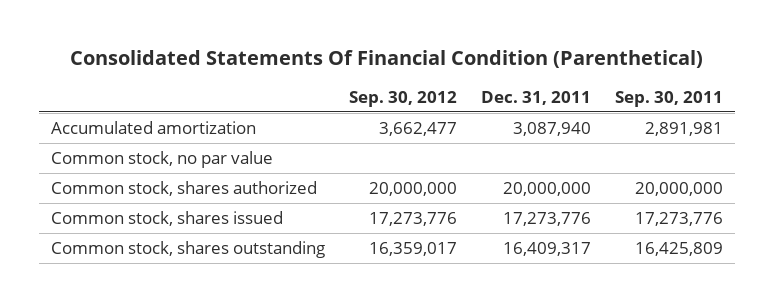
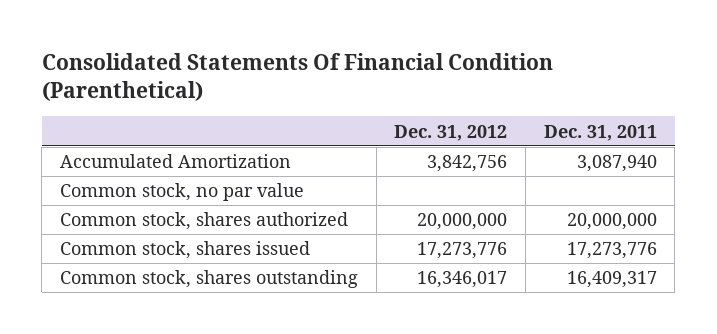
[348,90,457,107] Sep. 30, 2012 -> none
[615,90,724,107] Sep. 30, 2011 -> none
none -> [394,124,508,141] Dec. 31, 2012
[50,120,256,134] Accumulated amortization -> [60,154,292,169] Accumulated Amortization

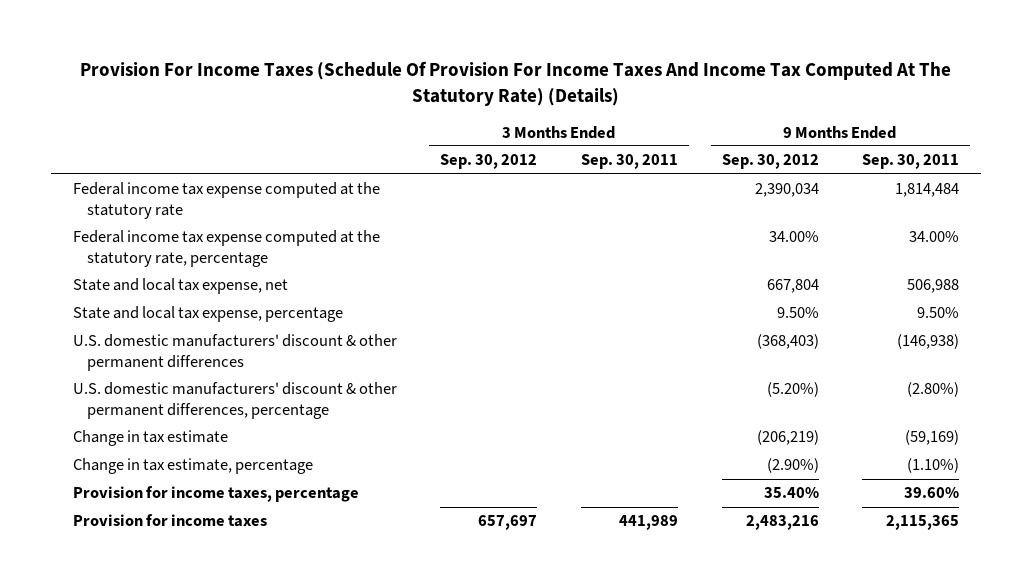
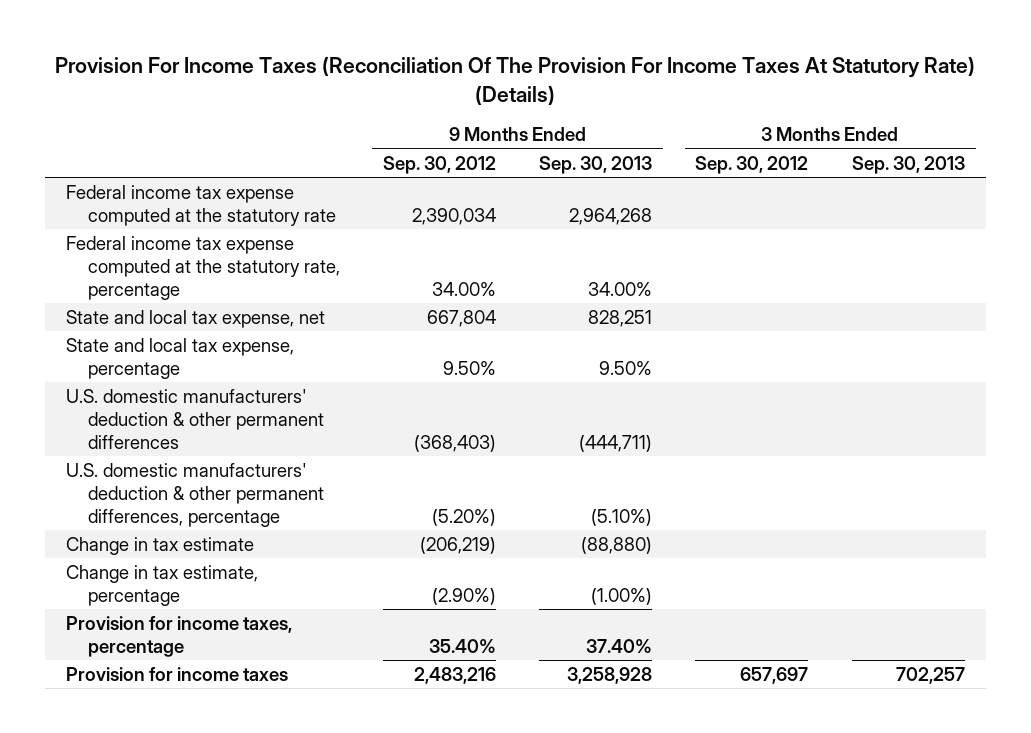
[79,61,951,106] Provision For Income Taxes (Schedule Of Provision For Income Taxes And Income Tax Computed At The Statutory Rate) (Details) -> [55,56,976,105] Provision For Income Taxes (Reconciliation Of The Provision For Income Taxes At Statutory Rate) (Details)
[580,154,678,170] Sep. 30, 2011 -> none
[862,154,960,170] Sep. 30, 2011 -> none
none -> [539,155,653,174] Sep. 30, 2013
none -> [851,155,965,174] Sep. 30, 2013
[72,334,397,371] U.S. domestic manufacturers' discount & other permanent differences -> [66,388,324,449] U.S. domestic manufacturers' deduction & other permanent differences
[72,382,397,419] U.S. domestic manufacturers' discount & other permanent differences, percentage -> [66,462,324,527] U.S. domestic manufacturers' deduction & other permanent differences, percentage

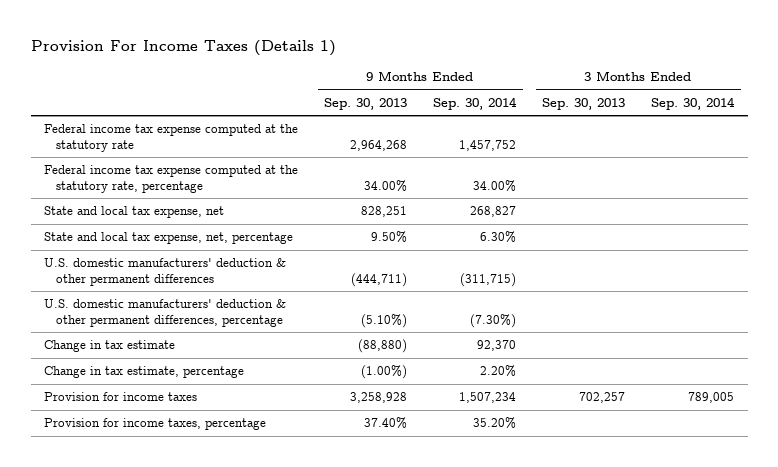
[55,56,976,105] Provision For Income Taxes (Reconciliation Of The Provision For Income Taxes At Statutory Rate) (Details) -> [30,40,336,57] Provision For Income Taxes (Details 1)
[382,155,496,174] Sep. 30, 2012 -> none
[695,155,809,174] Sep. 30, 2012 -> none
none -> [433,96,518,110] Sep. 30, 2014
none -> [651,96,736,110] Sep. 30, 2014
[66,337,295,379] State and local tax expense, percentage -> [43,232,293,245] State and local tax expense, net, percentage
[66,615,293,657] Provision for income taxes, percentage -> [43,418,266,431] Provision for income taxes, percentage

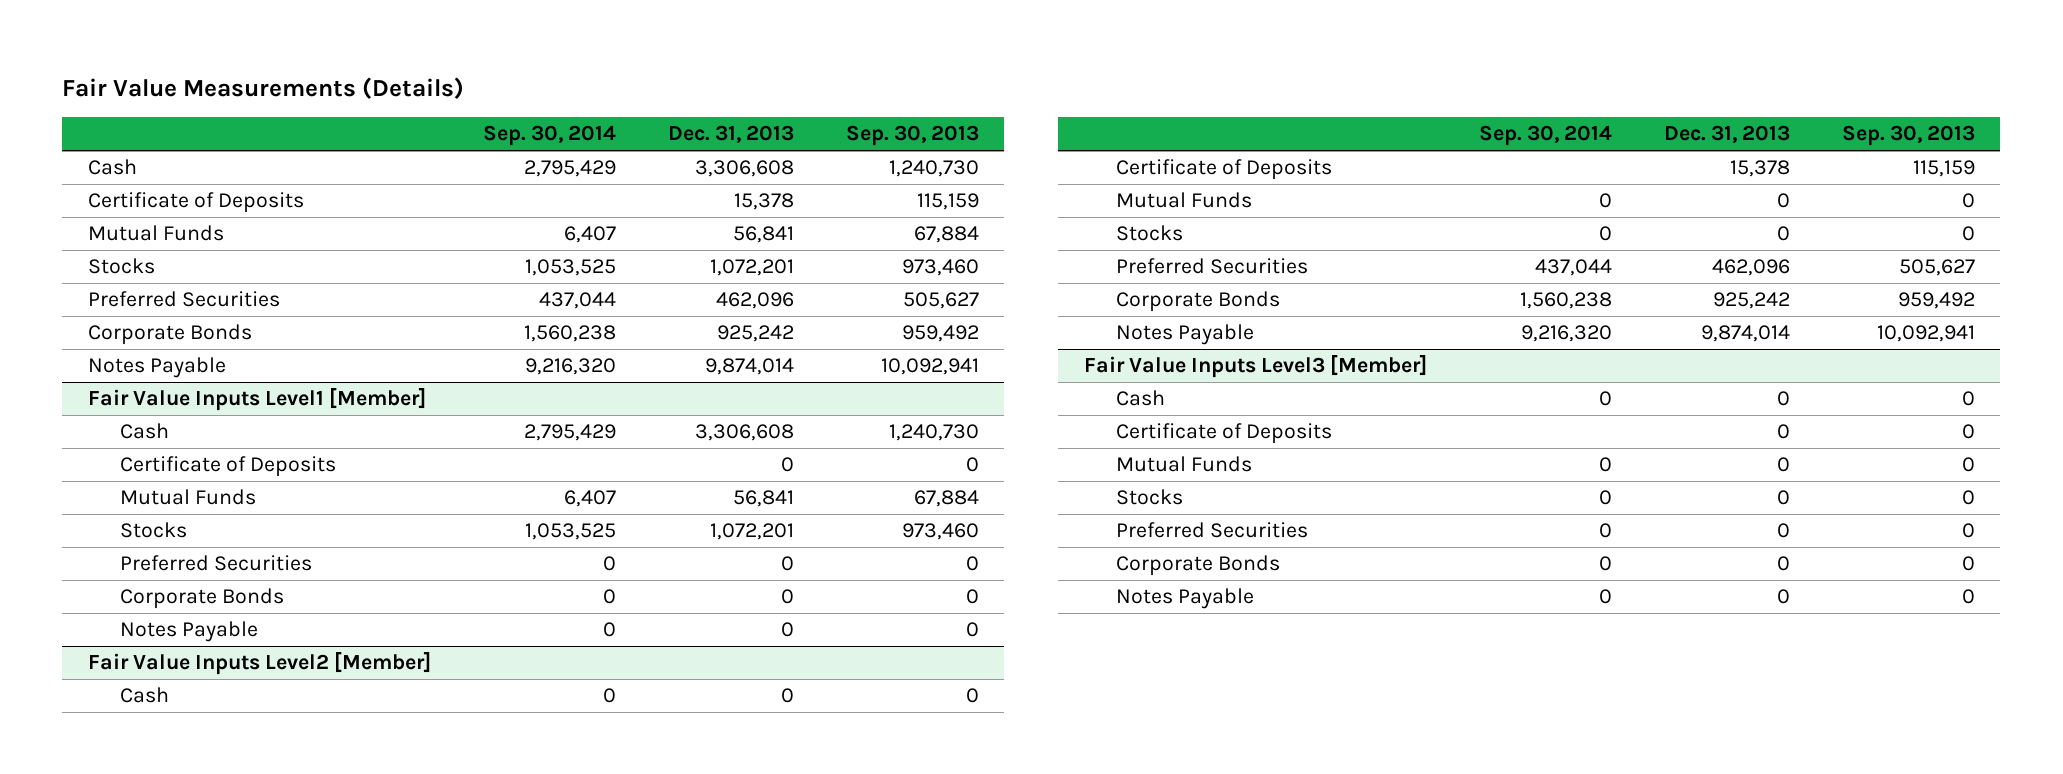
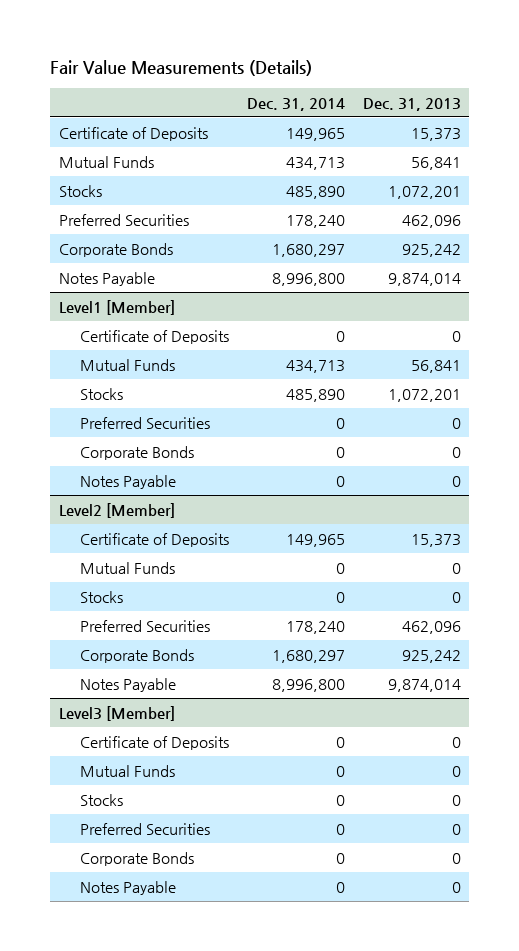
[482,125,616,147] Sep. 30, 2014 -> none
[845,125,979,147] Sep. 30, 2013 -> none
none -> [247,97,346,111] Dec. 31, 2014
[88,159,138,176] Cash -> none
[733,193,794,211] 15,378 -> [410,127,461,141] 15,373
[88,388,427,412] Fair Value Inputs Level1 [Member] -> none
[119,423,169,440] Cash -> none
none -> [58,299,175,315] Level1 [Member]
[88,652,432,676] Fair Value Inputs Level2 [Member] -> none
[119,687,169,704] Cash -> none
none -> [58,502,175,518] Level2 [Member]
[1729,160,1790,178] 15,378 -> [410,533,461,547] 15,373
[1084,355,1428,379] Fair Value Inputs Level3 [Member] -> none
[1115,390,1165,407] Cash -> none
none -> [58,705,175,721] Level3 [Member]

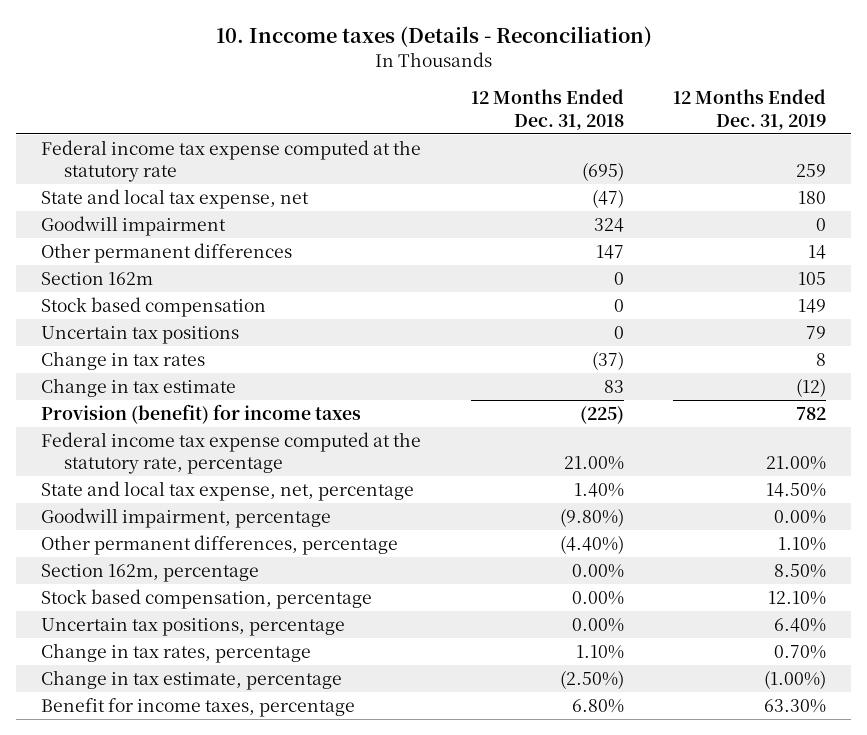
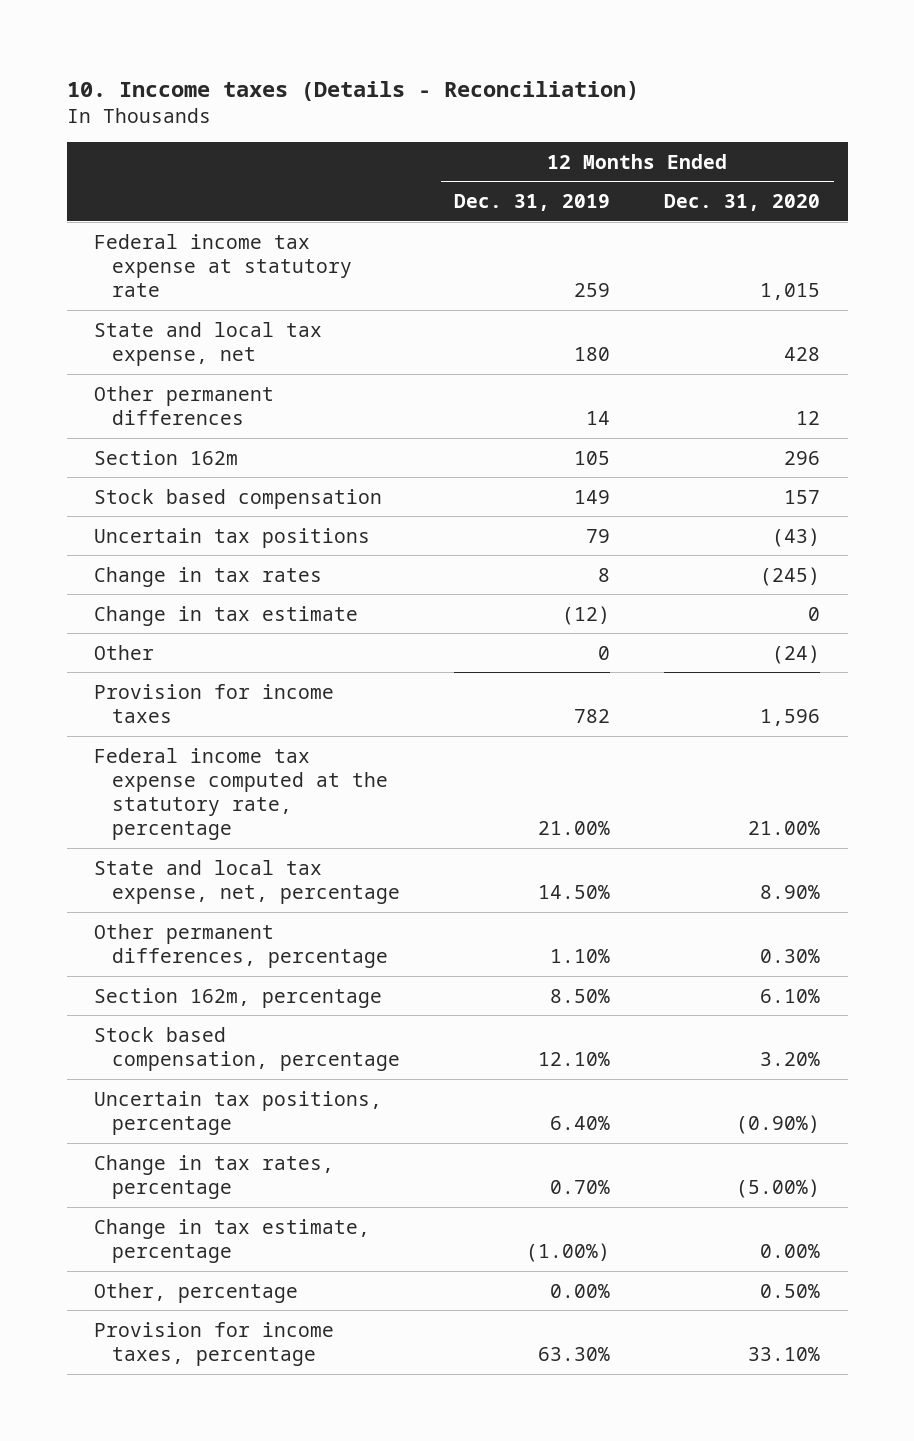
[470,89,624,130] 12 Months Ended Dec. 31, 2018 -> none
none -> [664,193,821,211] Dec. 31, 2020
[40,139,421,183] Federal income tax expense computed at the statutory rate -> [93,233,353,298] Federal income tax expense at statutory rate
[40,215,226,236] Goodwill impairment -> none
none -> [93,644,154,660] Other
[40,403,361,424] Provision (benefit) for income taxes -> [93,683,334,723] Provision for income taxes
[40,507,331,528] Goodwill impairment, percentage -> none
none -> [93,1282,298,1303] Other, percentage
[40,697,355,717] Benefit for income taxes, percentage -> [93,1321,334,1366] Provision for income taxes, percentage

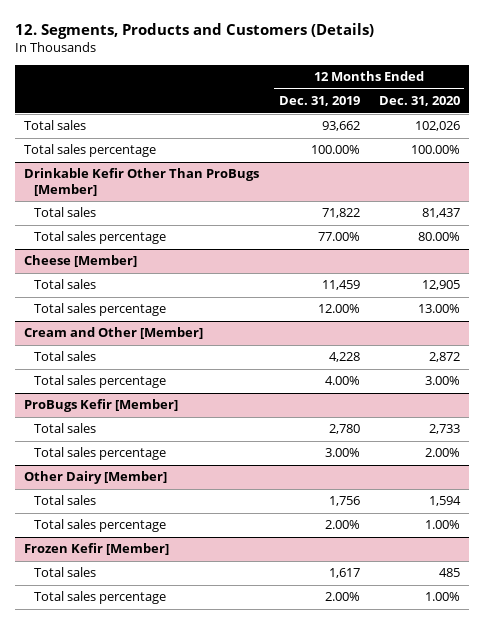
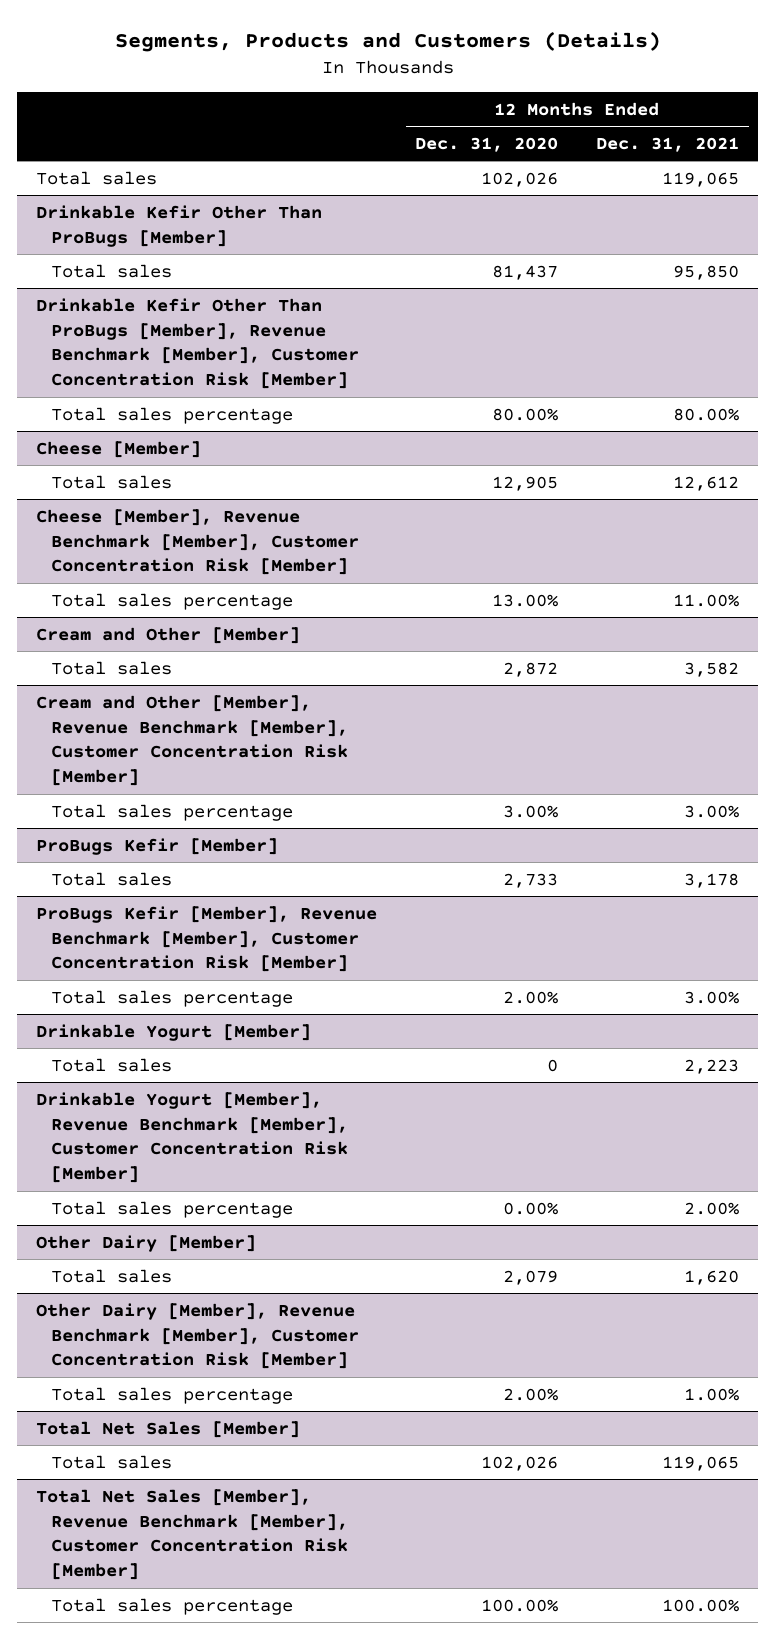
[14,22,374,39] 12. Segments, Products and Customers (Details) -> [114,30,661,52] Segments, Products and Customers (Details)
[278,96,360,107] Dec. 31, 2019 -> none
none -> [596,136,740,152] Dec. 31, 2021
[24,144,157,158] Total sales percentage -> none
none -> [36,297,359,390] Drinkable Kefir Other Than ProBugs [Member], Revenue Benchmark [Member], Customer Concentration Risk [Member]
none -> [36,508,359,576] Cheese [Member], Revenue Benchmark [Member], Customer Concentration Risk [Member]
none -> [36,694,348,787] Cream and Other [Member], Revenue Benchmark [Member], Customer Concentration Risk [Member]
none -> [36,905,378,973] ProBugs Kefir [Member], Revenue Benchmark [Member], Customer Concentration Risk [Member]
none -> [36,1023,312,1041] Drinkable Yogurt [Member]
none -> [50,1057,172,1072] Total sales
none -> [36,1091,348,1184] Drinkable Yogurt [Member], Revenue Benchmark [Member], Customer Concentration Risk [Member]
none -> [50,1200,293,1218] Total sales percentage
[24,543,170,556] Frozen Kefir [Member] -> none
[428,496,461,507] 1,594 -> [503,1269,559,1285] 2,079
none -> [36,1302,359,1370] Other Dairy [Member], Revenue Benchmark [Member], Customer Concentration Risk [Member]
[424,520,460,530] 1.00% -> [503,1387,559,1401] 2.00%
none -> [36,1420,301,1438] Total Net Sales [Member]
[438,568,460,578] 485 -> [481,1455,559,1471] 102,026
none -> [36,1488,348,1581] Total Net Sales [Member], Revenue Benchmark [Member], Customer Concentration Risk [Member]
[424,592,460,602] 1.00% -> [481,1598,559,1612] 100.00%

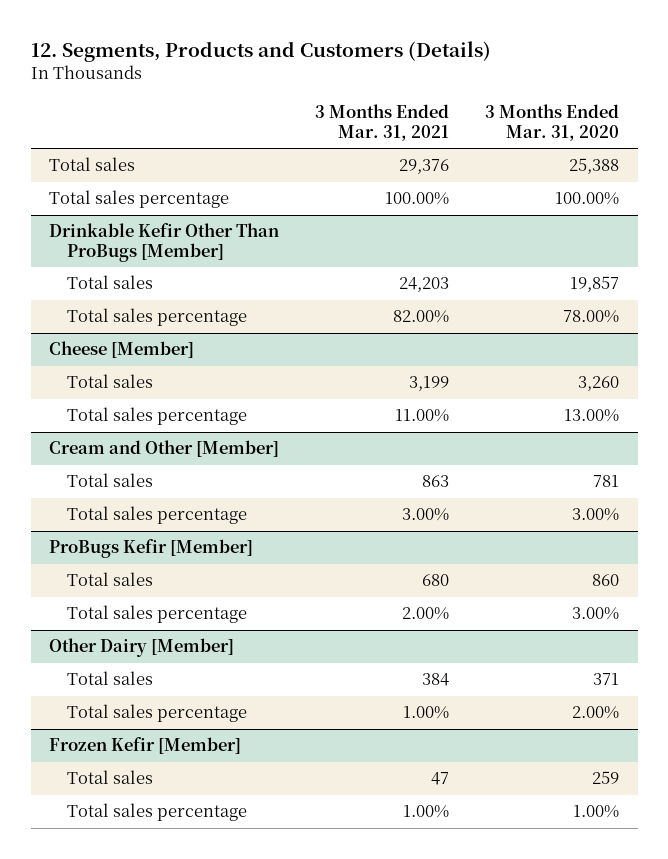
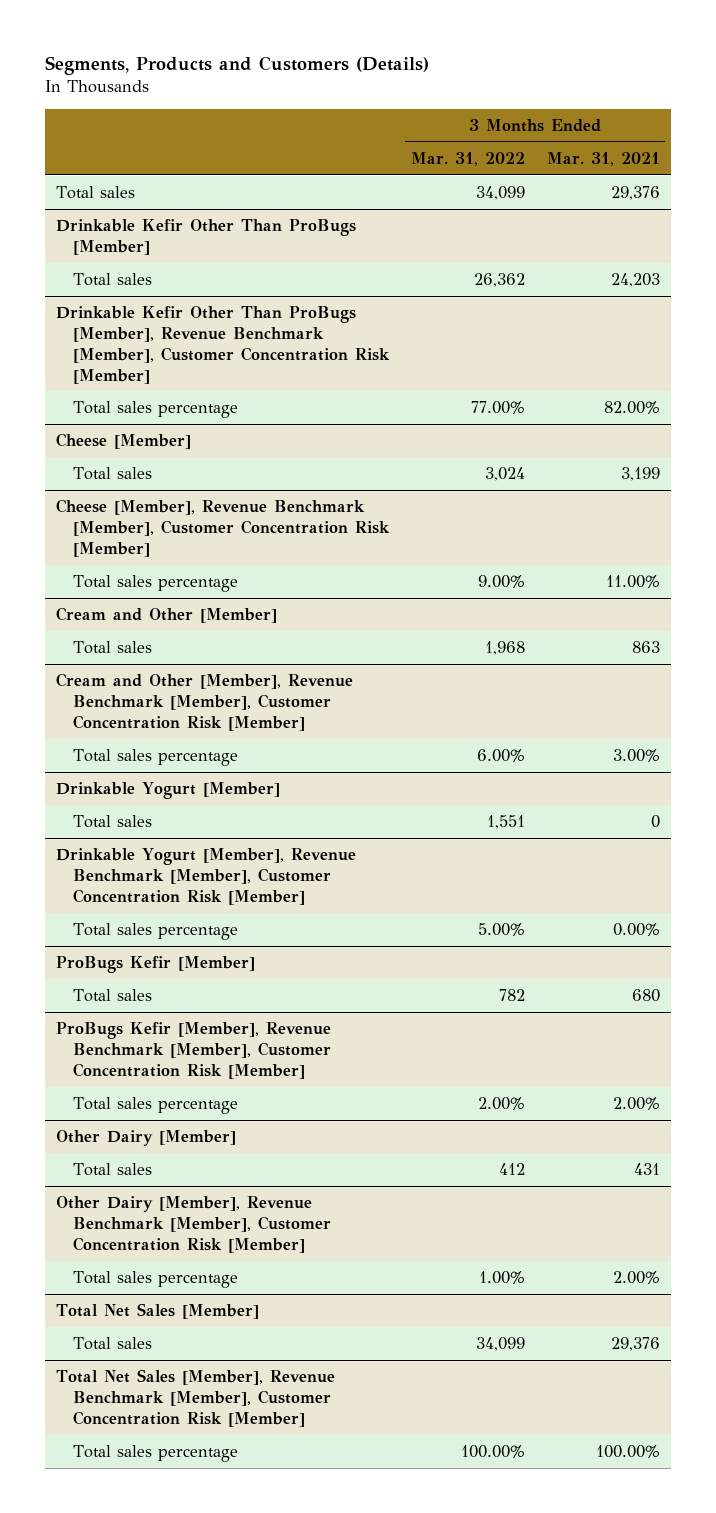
[30,40,491,62] 12. Segments, Products and Customers (Details) -> [44,56,429,76] Segments, Products and Customers (Details)
[485,104,620,142] 3 Months Ended Mar. 31, 2020 -> none
none -> [410,151,525,166] Mar. 31, 2022
[48,190,229,209] Total sales percentage -> none
none -> [55,306,390,384] Drinkable Kefir Other Than ProBugs [Member], Revenue Benchmark [Member], Customer Concentration Risk [Member]
none -> [55,499,390,557] Cheese [Member], Revenue Benchmark [Member], Customer Concentration Risk [Member]
none -> [55,673,353,731] Cream and Other [Member], Revenue Benchmark [Member], Customer Concentration Risk [Member]
none -> [55,782,280,800] Drinkable Yogurt [Member]
none -> [72,815,152,829] Total sales
none -> [55,848,356,905] Drinkable Yogurt [Member], Revenue Benchmark [Member], Customer Concentration Risk [Member]
none -> [72,923,238,941] Total sales percentage
none -> [55,1022,331,1079] ProBugs Kefir [Member], Revenue Benchmark [Member], Customer Concentration Risk [Member]
[48,737,241,755] Frozen Kefir [Member] -> none
[422,673,450,687] 384 -> [633,1163,660,1176] 431
none -> [55,1196,331,1253] Other Dairy [Member], Revenue Benchmark [Member], Customer Concentration Risk [Member]
[403,706,450,720] 1.00% -> [612,1271,660,1285] 2.00%
none -> [55,1303,259,1320] Total Net Sales [Member]
[431,772,450,786] 47 -> [610,1337,660,1352] 29,376
none -> [55,1369,335,1427] Total Net Sales [Member], Revenue Benchmark [Member], Customer Concentration Risk [Member]
[403,805,450,819] 1.00% -> [595,1445,660,1459] 100.00%

